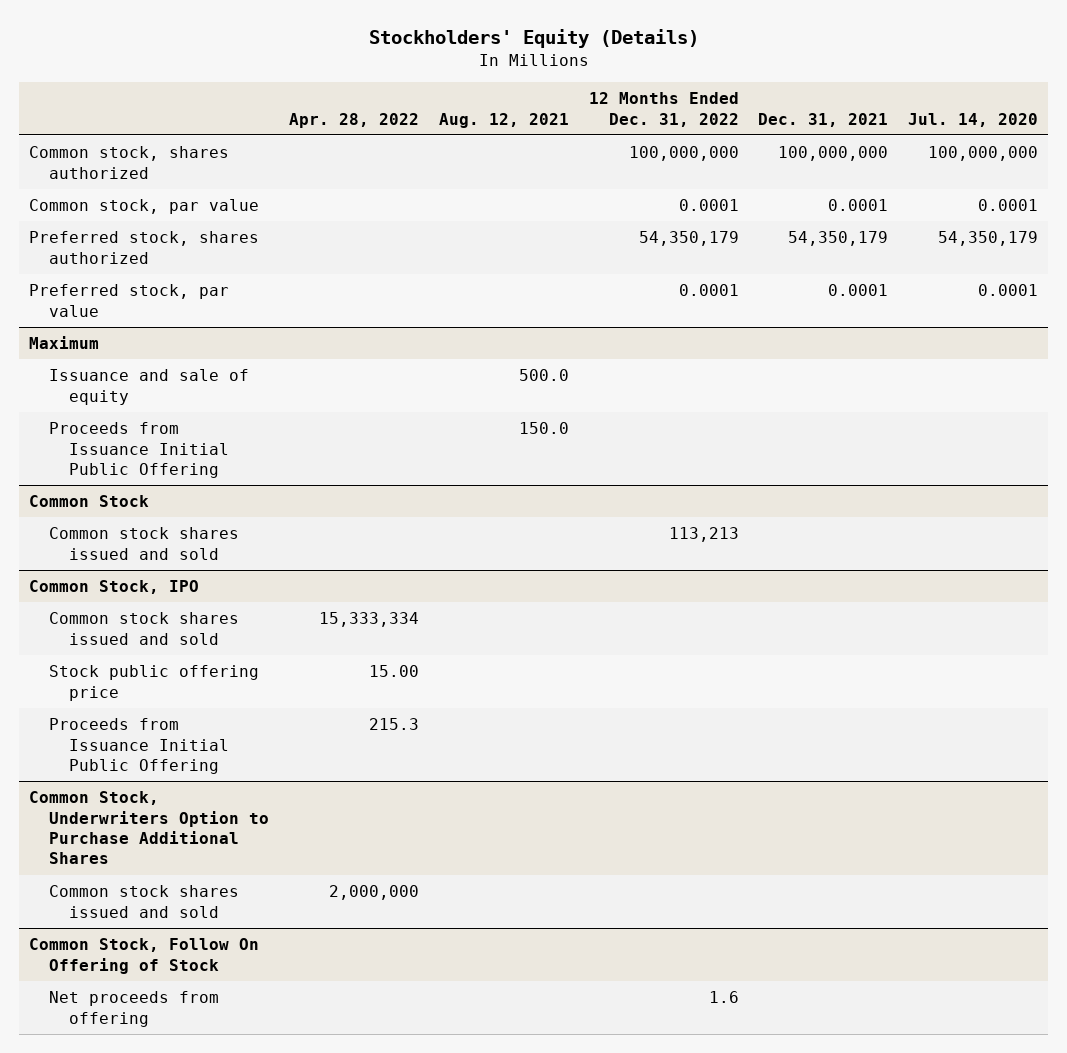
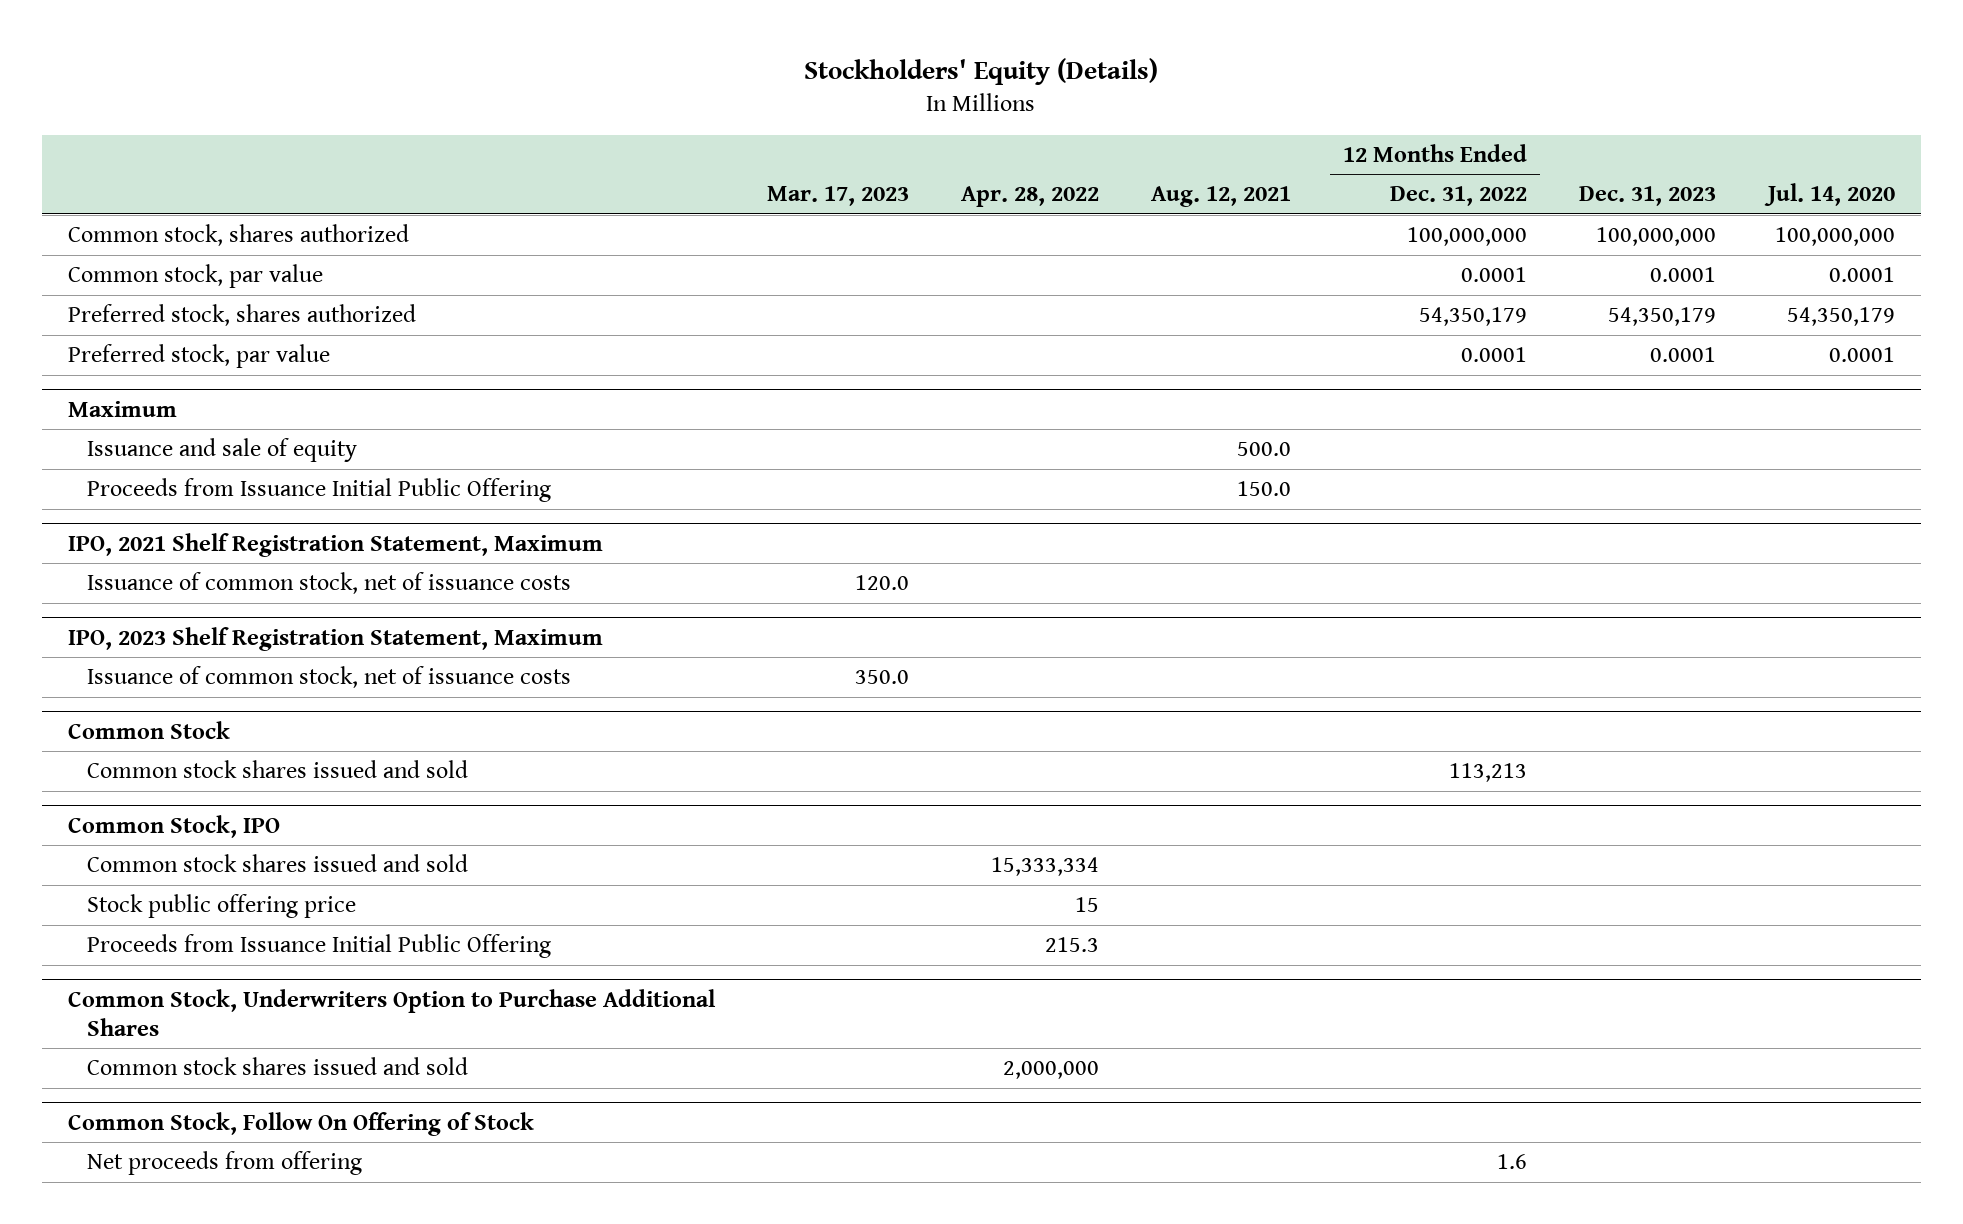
[758,112,889,127] Dec. 31, 2021 -> none
none -> [767,186,910,207] Mar. 17, 2023
none -> [1578,186,1716,207] Dec. 31, 2023
none -> [68,532,604,557] IPO, 2021 Shelf Registration Statement, Maximum
none -> [87,572,572,595] Issuance of common stock, net of issuance costs
none -> [68,626,604,651] IPO, 2023 Shelf Registration Statement, Maximum
none -> [87,666,572,689] Issuance of common stock, net of issuance costs
[368,665,419,678] 15.00 -> [1075,897,1100,913] 15

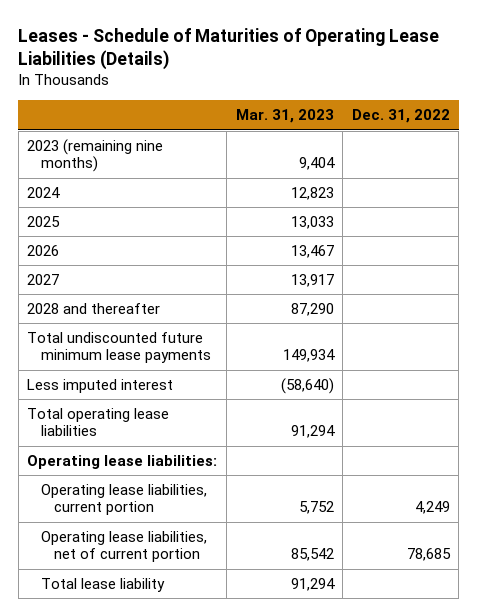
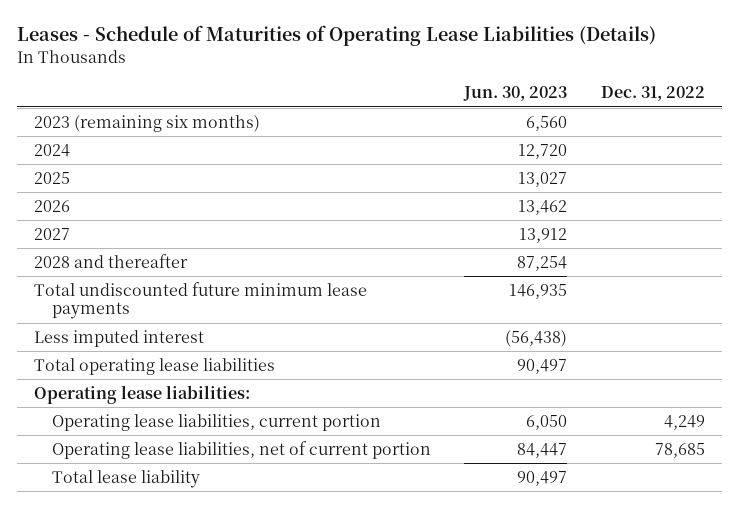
[235,109,334,124] Mar. 31, 2023 -> none
none -> [463,86,568,102] Jun. 30, 2023
[27,139,164,173] 2023 (remaining nine months) -> [33,114,260,132] 2023 (remaining six months)

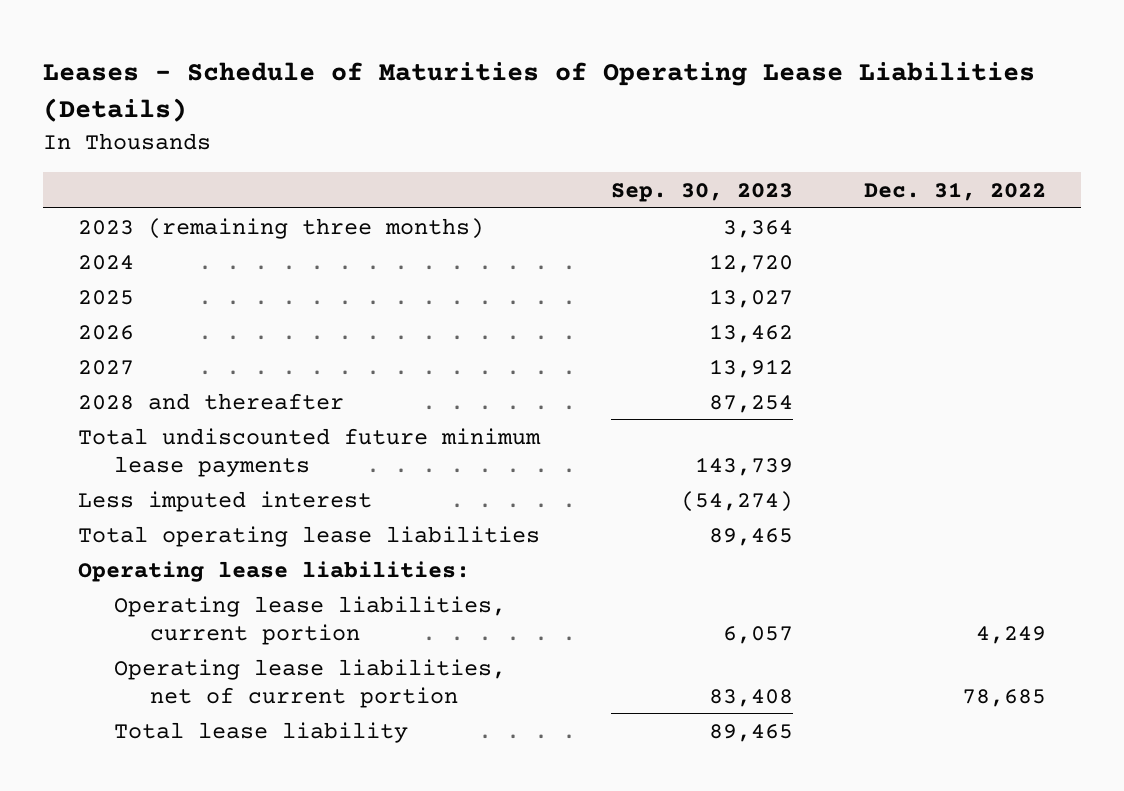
[463,86,568,102] Jun. 30, 2023 -> none
none -> [611,182,794,202] Sep. 30, 2023
[33,114,260,132] 2023 (remaining six months) -> [78,217,485,239] 2023 (remaining three months)

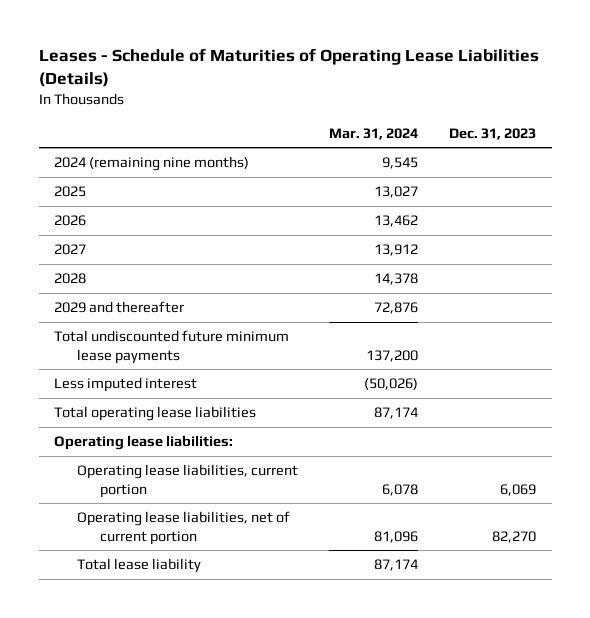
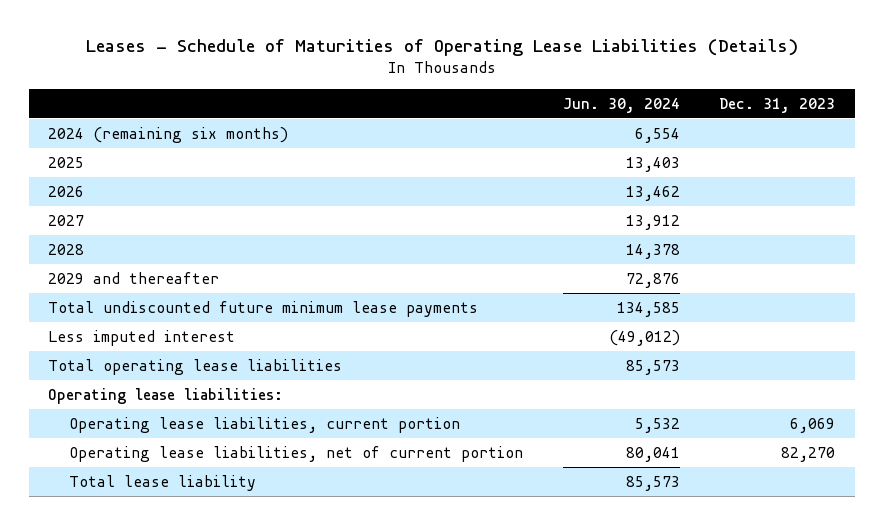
[329,127,419,140] Mar. 31, 2024 -> none
none -> [562,97,680,113] Jun. 30, 2024
[54,156,250,172] 2024 (remaining nine months) -> [48,126,289,143] 2024 (remaining six months)

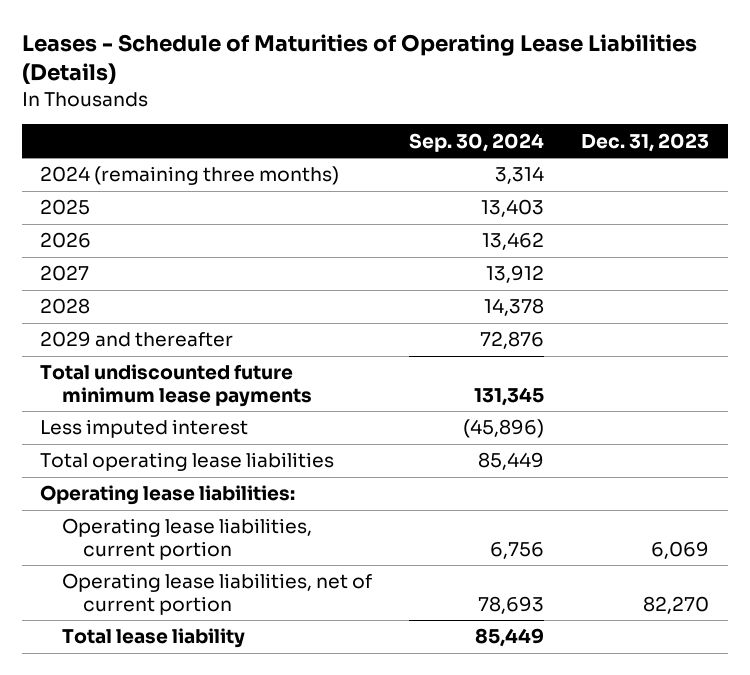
[562,97,680,113] Jun. 30, 2024 -> none
none -> [409,132,545,152] Sep. 30, 2024
[48,126,289,143] 2024 (remaining six months) -> [40,166,340,186] 2024 (remaining three months)

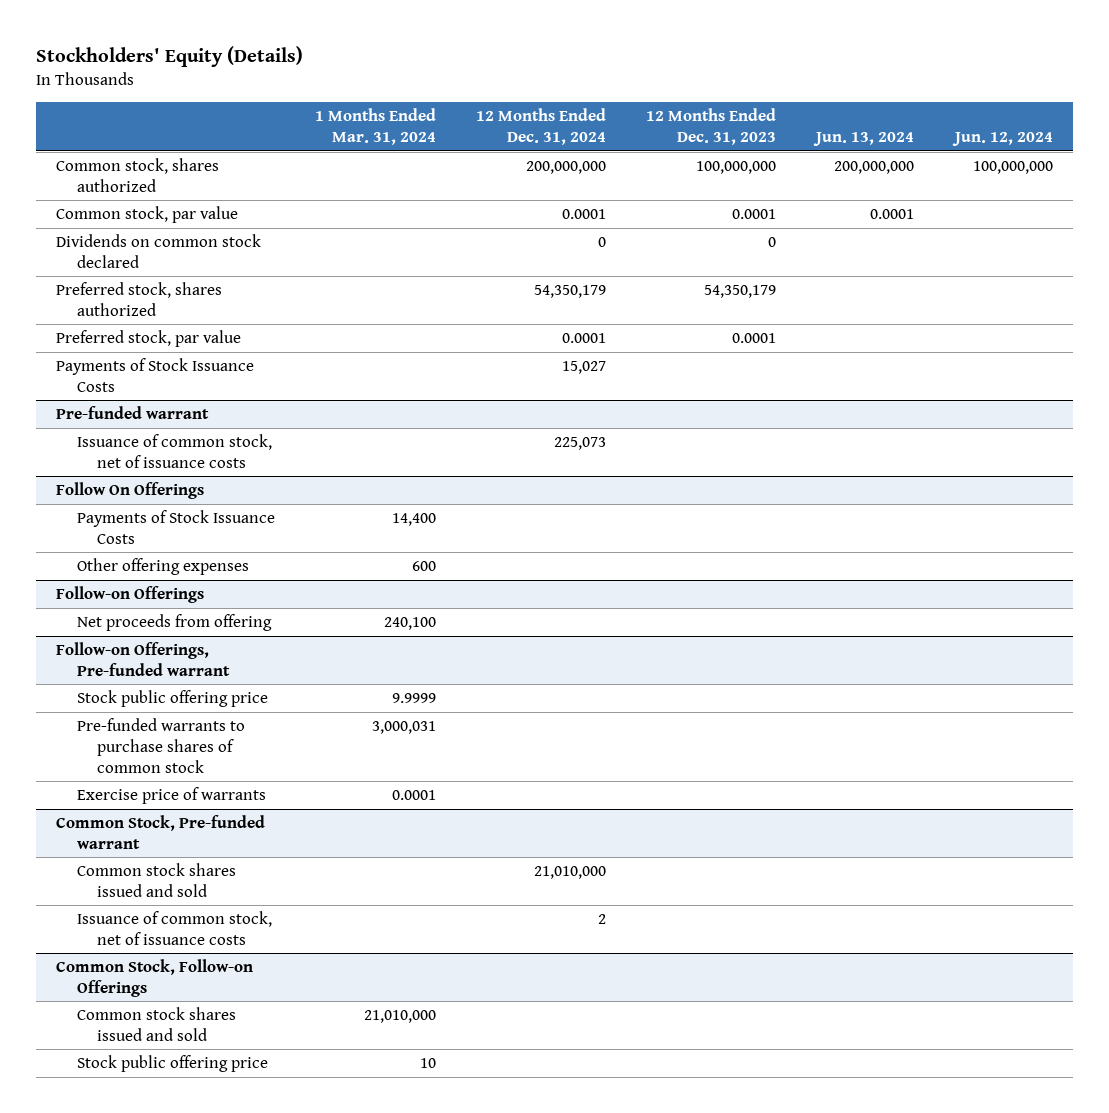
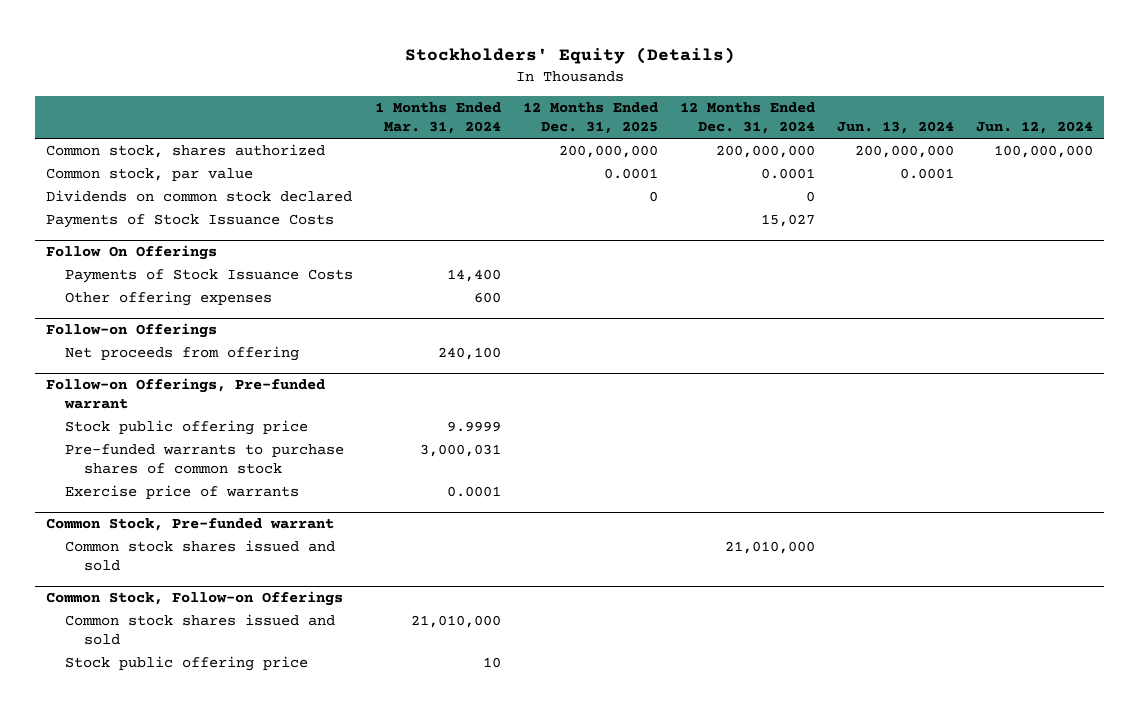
[646,108,777,146] 12 Months Ended Dec. 31, 2023 -> none
none -> [523,102,659,135] 12 Months Ended Dec. 31, 2025
[56,282,223,316] Preferred stock, shares authorized -> none
[56,330,242,348] Preferred stock, par value -> none
[56,406,210,420] Pre-funded warrant -> none
[76,434,272,468] Issuance of common stock, net of issuance costs -> none
[76,911,272,945] Issuance of common stock, net of issuance costs -> none

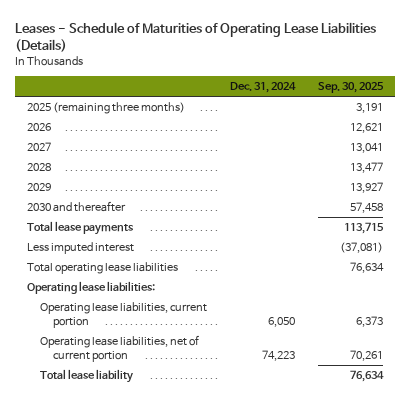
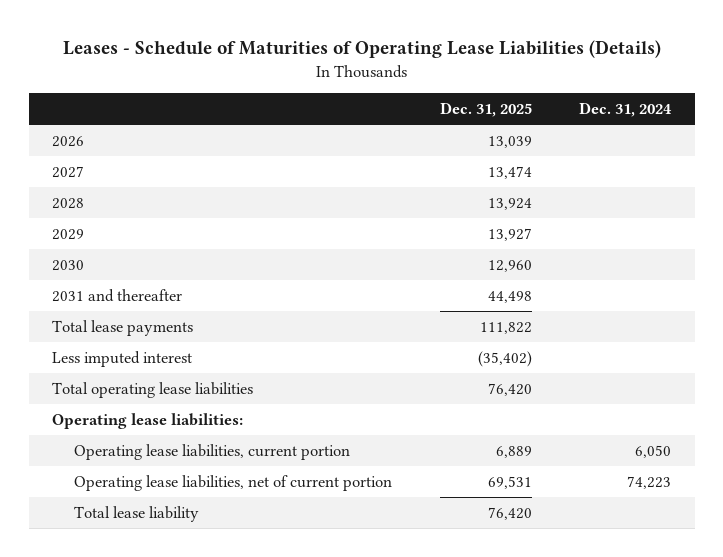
[318,82,385,94] Sep. 30, 2025 -> none
none -> [439,102,532,118] Dec. 31, 2025
[26,102,185,115] 2025 (remaining three months) -> none
none -> [52,259,85,271] 2030
[26,201,126,213] 2030 and thereafter -> [52,288,183,302] 2031 and thereafter

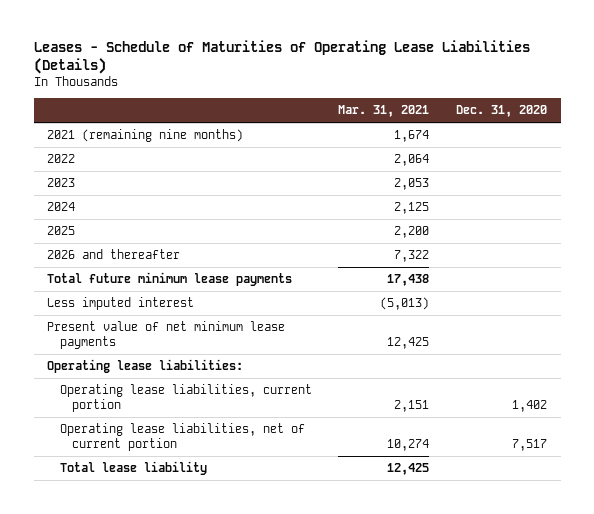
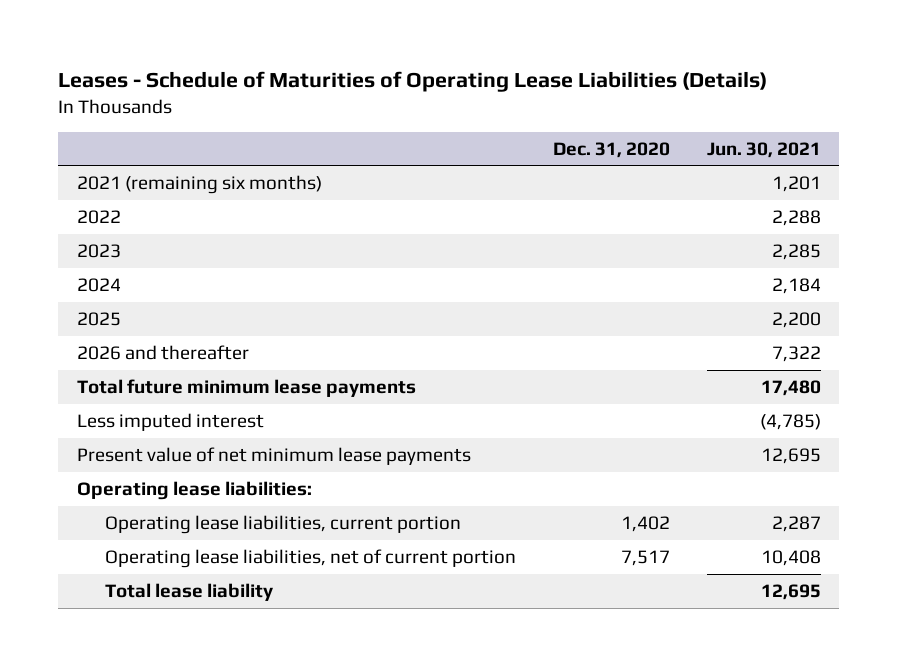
[338,105,430,118] Mar. 31, 2021 -> none
none -> [706,141,821,158] Jun. 30, 2021
[47,129,244,143] 2021 (remaining nine months) -> [76,174,322,194] 2021 (remaining six months)

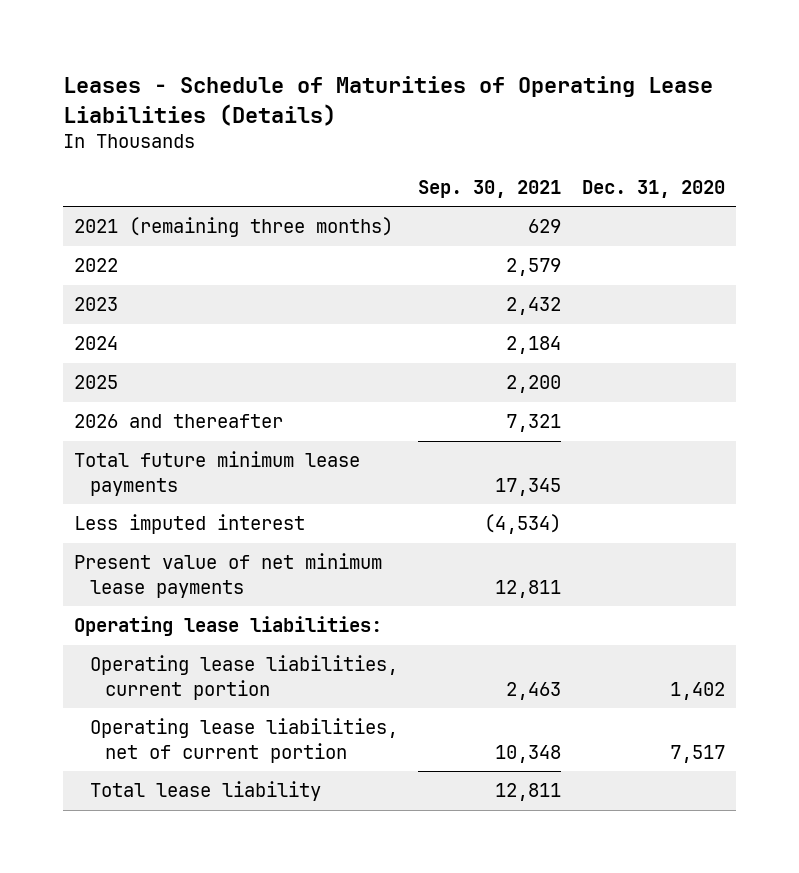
[706,141,821,158] Jun. 30, 2021 -> none
none -> [418,179,562,198] Sep. 30, 2021
[76,174,322,194] 2021 (remaining six months) -> [73,217,393,238] 2021 (remaining three months)

